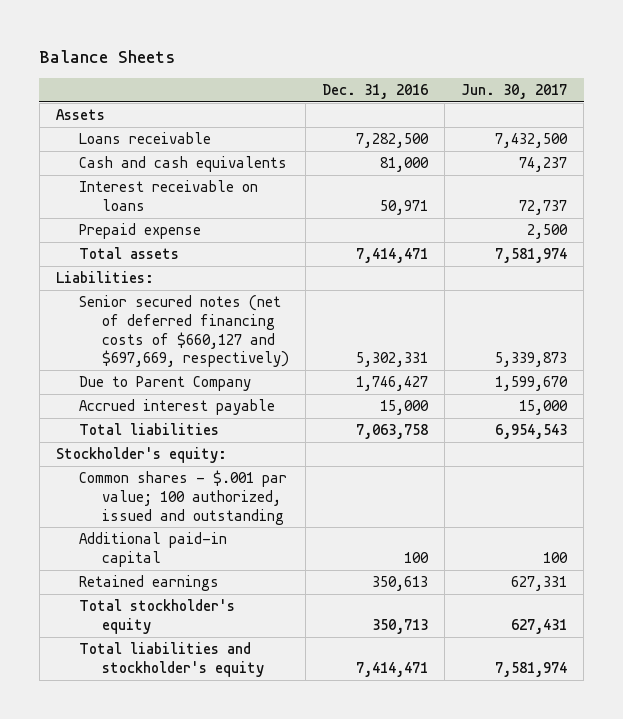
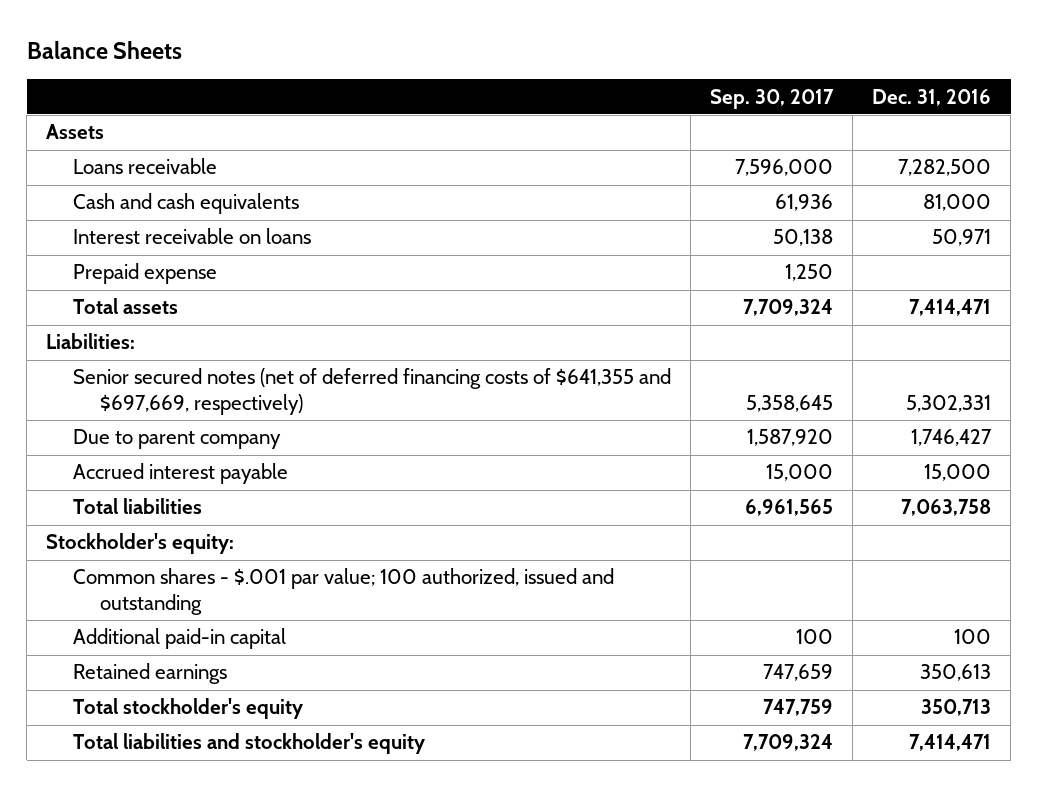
[461,84,568,100] Jun. 30, 2017 -> none
none -> [709,88,834,109] Sep. 30, 2017
[78,295,289,368] Senior secured notes (net of deferred financing costs of $660,127 and $697,669, respectively) -> [72,368,671,416] Senior secured notes (net of deferred financing costs of $641,355 and $697,669, respectively)
[78,376,251,392] Due to Parent Company -> [72,429,281,450] Due to parent company

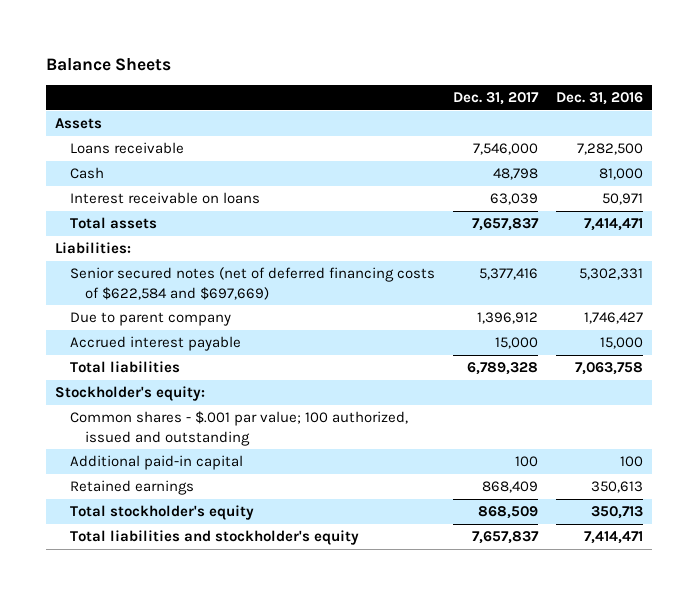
[709,88,834,109] Sep. 30, 2017 -> none
none -> [453,92,540,106] Dec. 31, 2017
[72,193,299,215] Cash and cash equivalents -> none
none -> [70,167,105,180] Cash
[72,263,217,285] Prepaid expense -> none
[72,368,671,416] Senior secured notes (net of deferred financing costs of $641,355 and $697,669, respectively) -> [70,267,436,300] Senior secured notes (net of deferred financing costs of $622,584 and $697,669)

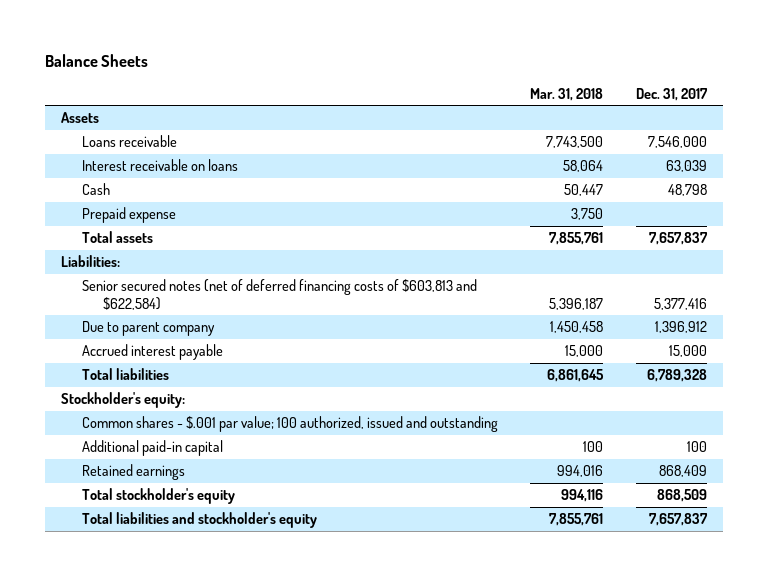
[556,92,644,106] Dec. 31, 2016 -> none
none -> [530,87,604,101] Mar. 31, 2018
[70,167,105,180] Cash -> [82,183,111,196] Cash
none -> [82,207,177,224] Prepaid expense
[70,267,436,300] Senior secured notes (net of deferred financing costs of $622,584 and $697,669) -> [82,279,478,310] Senior secured notes (net of deferred financing costs of $603,813 and $622,584)

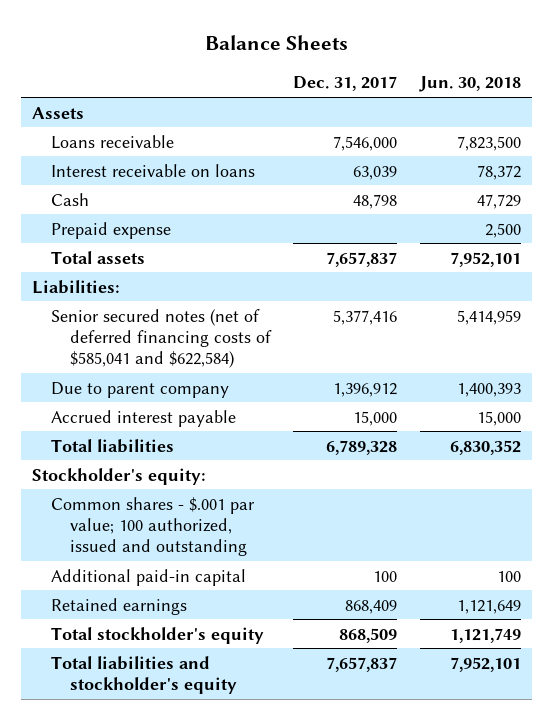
[530,87,604,101] Mar. 31, 2018 -> none
none -> [418,76,521,93] Jun. 30, 2018
[82,279,478,310] Senior secured notes (net of deferred financing costs of $603,813 and $622,584) -> [51,308,273,368] Senior secured notes (net of deferred financing costs of $585,041 and $622,584)

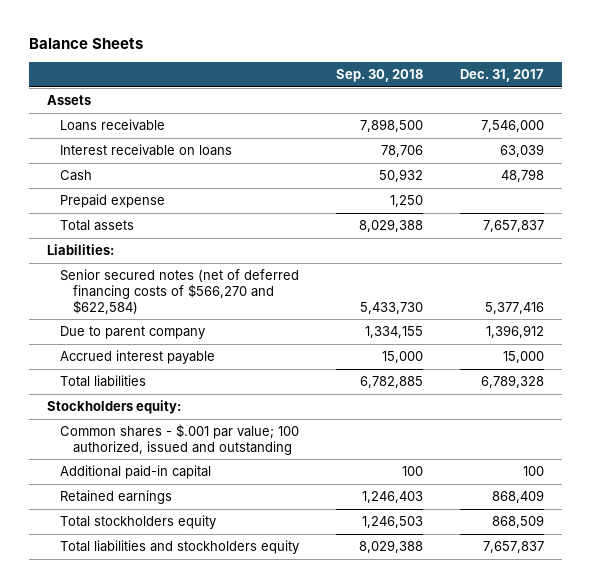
[418,76,521,93] Jun. 30, 2018 -> none
none -> [335,69,423,83] Sep. 30, 2018
[51,308,273,368] Senior secured notes (net of deferred financing costs of $585,041 and $622,584) -> [60,269,300,314] Senior secured notes (net of deferred financing costs of $566,270 and $622,584)
[32,467,207,485] Stockholder's equity: -> [47,400,182,415] Stockholders equity:
[51,626,265,644] Total stockholder's equity -> [60,515,217,530] Total stockholders equity
[51,655,238,694] Total liabilities and stockholder's equity -> [60,540,300,555] Total liabilities and stockholders equity

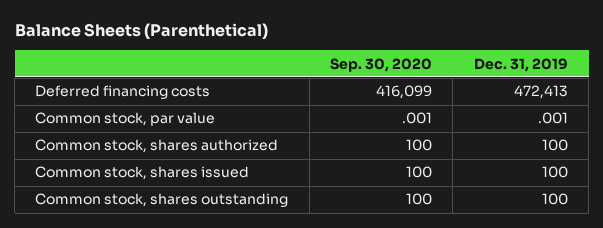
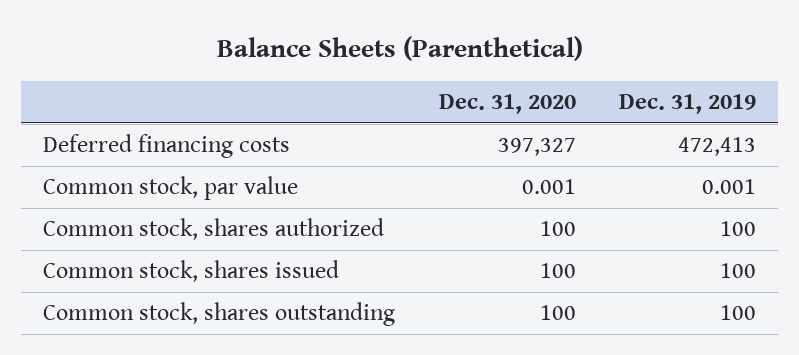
[330,57,433,72] Sep. 30, 2020 -> none
none -> [438,93,576,114] Dec. 31, 2020
[537,112,568,125] .001 -> [702,179,757,195] 0.001

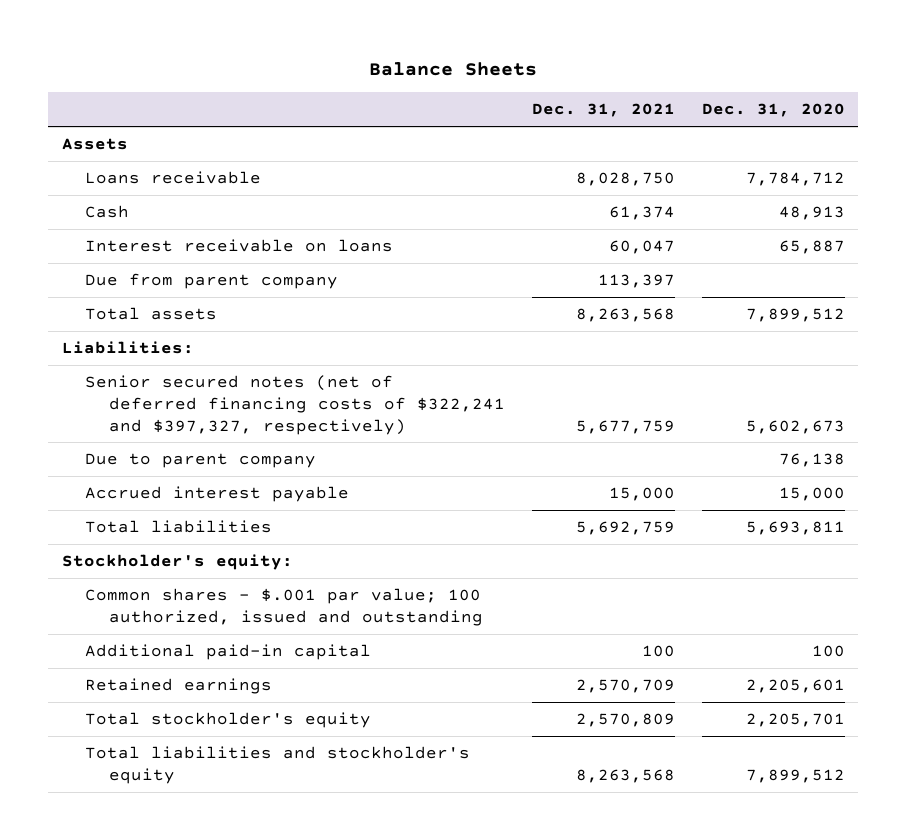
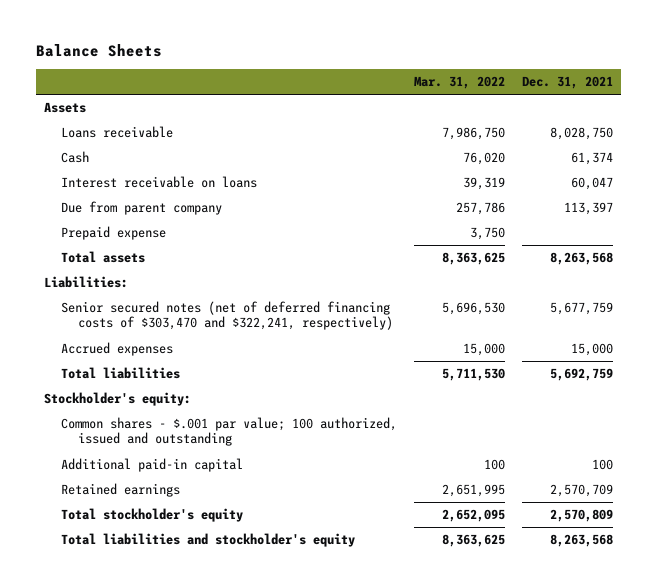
[701,103,845,118] Dec. 31, 2020 -> none
none -> [414,76,506,90] Mar. 31, 2022
none -> [61,226,167,241] Prepaid expense
[85,453,317,469] Due to parent company -> none
[85,486,350,503] Accrued interest payable -> none
[85,375,505,435] Senior secured notes (net of deferred financing costs of $322,241 and $397,327, respectively) -> [61,301,393,331] Senior secured notes (net of deferred financing costs of $303,470 and $322,241, respectively)
none -> [61,342,174,357] Accrued expenses

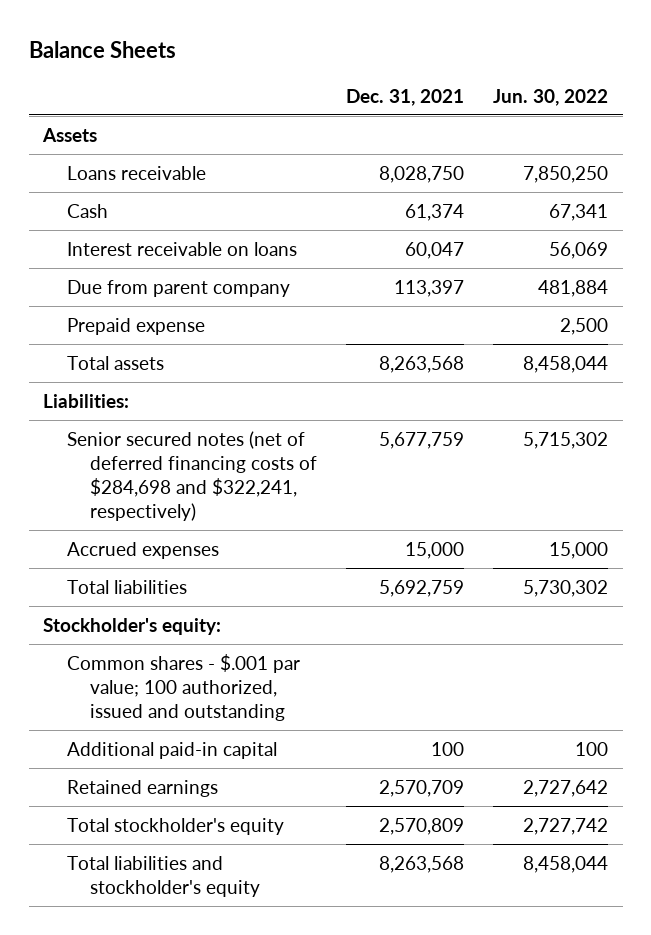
[414,76,506,90] Mar. 31, 2022 -> none
none -> [493,88,609,106] Jun. 30, 2022
[61,301,393,331] Senior secured notes (net of deferred financing costs of $303,470 and $322,241, respectively) -> [66,430,318,521] Senior secured notes (net of deferred financing costs of $284,698 and $322,241, respectively)

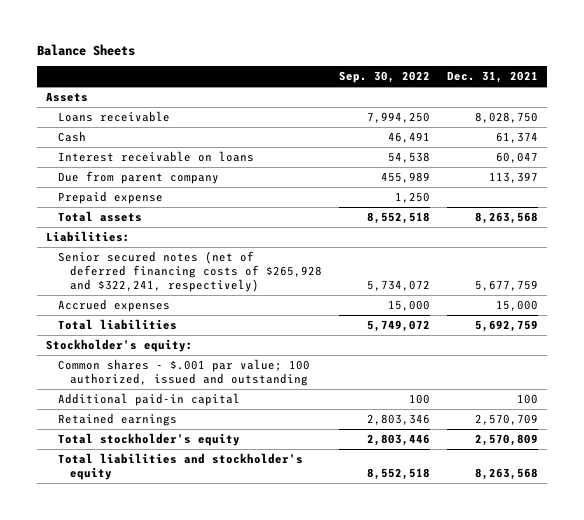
[493,88,609,106] Jun. 30, 2022 -> none
none -> [339,71,431,84] Sep. 30, 2022
[66,430,318,521] Senior secured notes (net of deferred financing costs of $284,698 and $322,241, respectively) -> [57,251,323,292] Senior secured notes (net of deferred financing costs of $265,928 and $322,241, respectively)

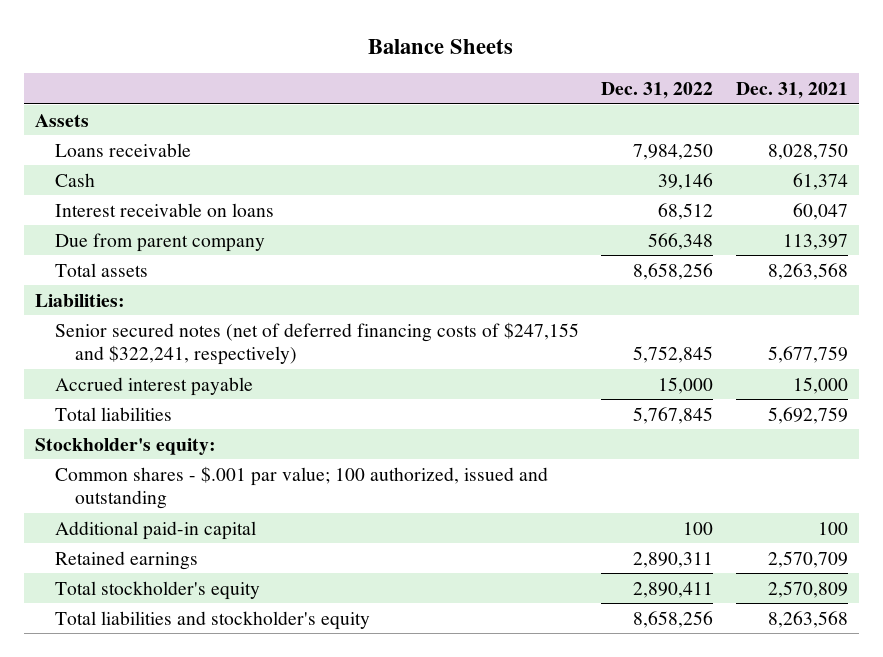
[339,71,431,84] Sep. 30, 2022 -> none
none -> [601,81,714,99] Dec. 31, 2022
[57,191,163,205] Prepaid expense -> none
[57,299,170,313] Accrued expenses -> none
[57,251,323,292] Senior secured notes (net of deferred financing costs of $265,928 and $322,241, respectively) -> [54,321,579,366] Senior secured notes (net of deferred financing costs of $247,155 and $322,241, respectively)
none -> [54,376,253,396] Accrued interest payable

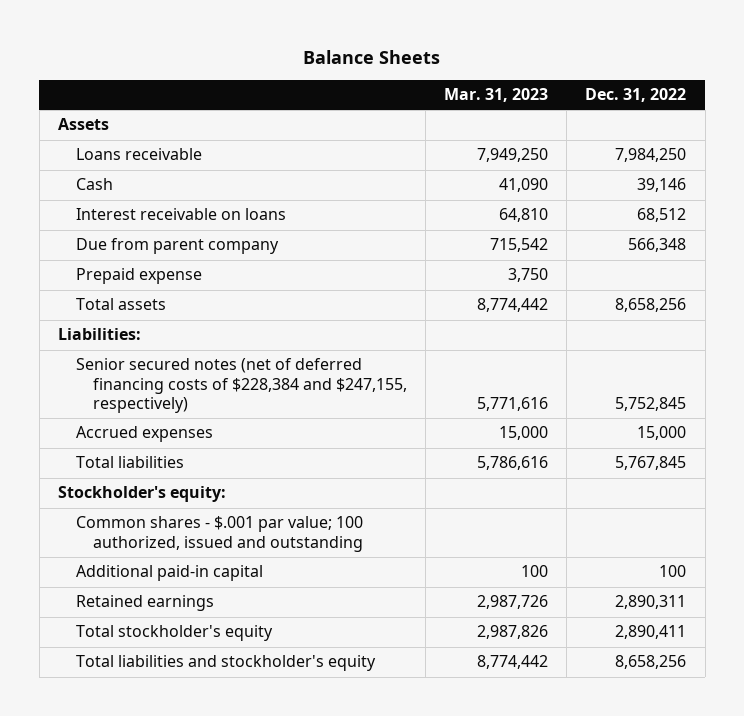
[735,81,848,99] Dec. 31, 2021 -> none
none -> [444,88,549,103] Mar. 31, 2023
none -> [75,268,202,285] Prepaid expense
[54,376,253,396] Accrued interest payable -> none
[54,321,579,366] Senior secured notes (net of deferred financing costs of $247,155 and $322,241, respectively) -> [75,358,408,414] Senior secured notes (net of deferred financing costs of $228,384 and $247,155, respectively)
none -> [75,426,213,443] Accrued expenses

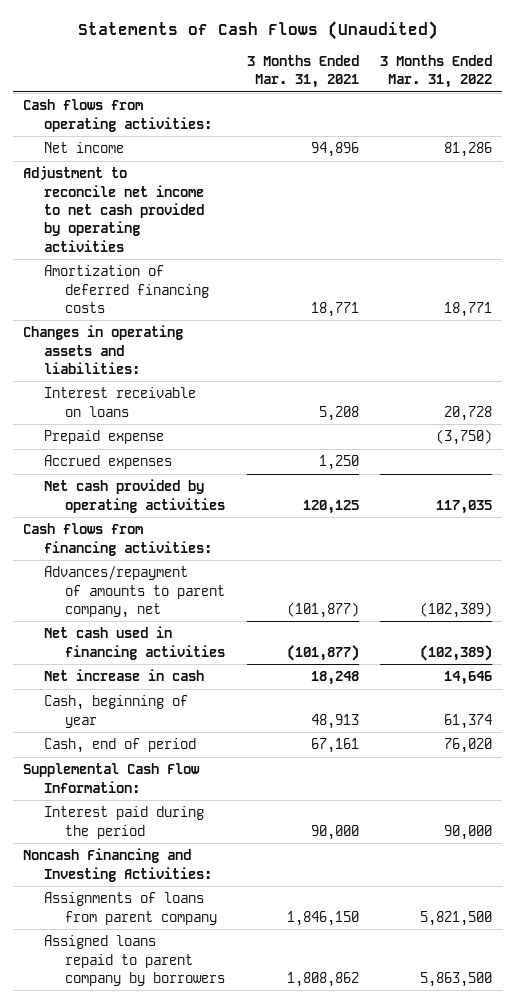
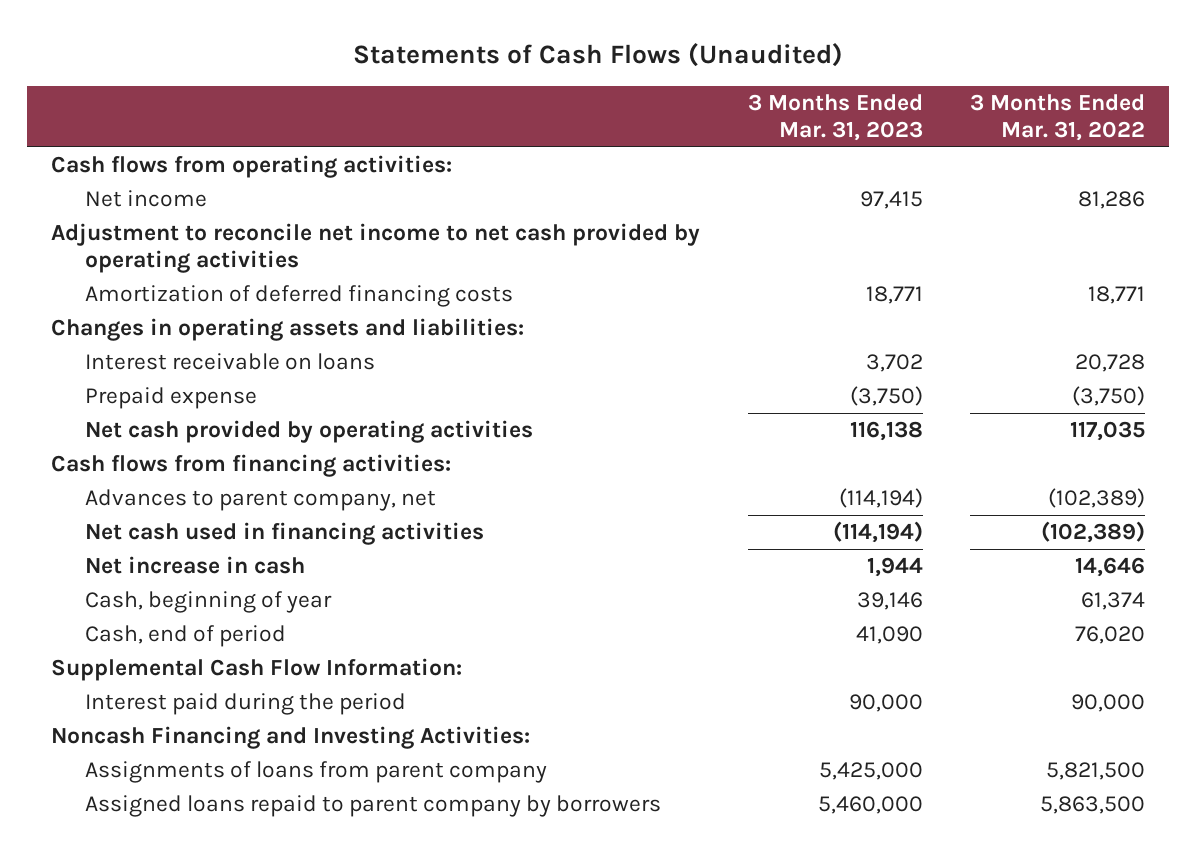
[246,55,359,89] 3 Months Ended Mar. 31, 2021 -> none
none -> [747,93,923,142] 3 Months Ended Mar. 31, 2023
[44,455,173,470] Accrued expenses -> none
[44,566,226,618] Advances/repayment of amounts to parent company, net -> [84,489,436,512] Advances to parent company, net

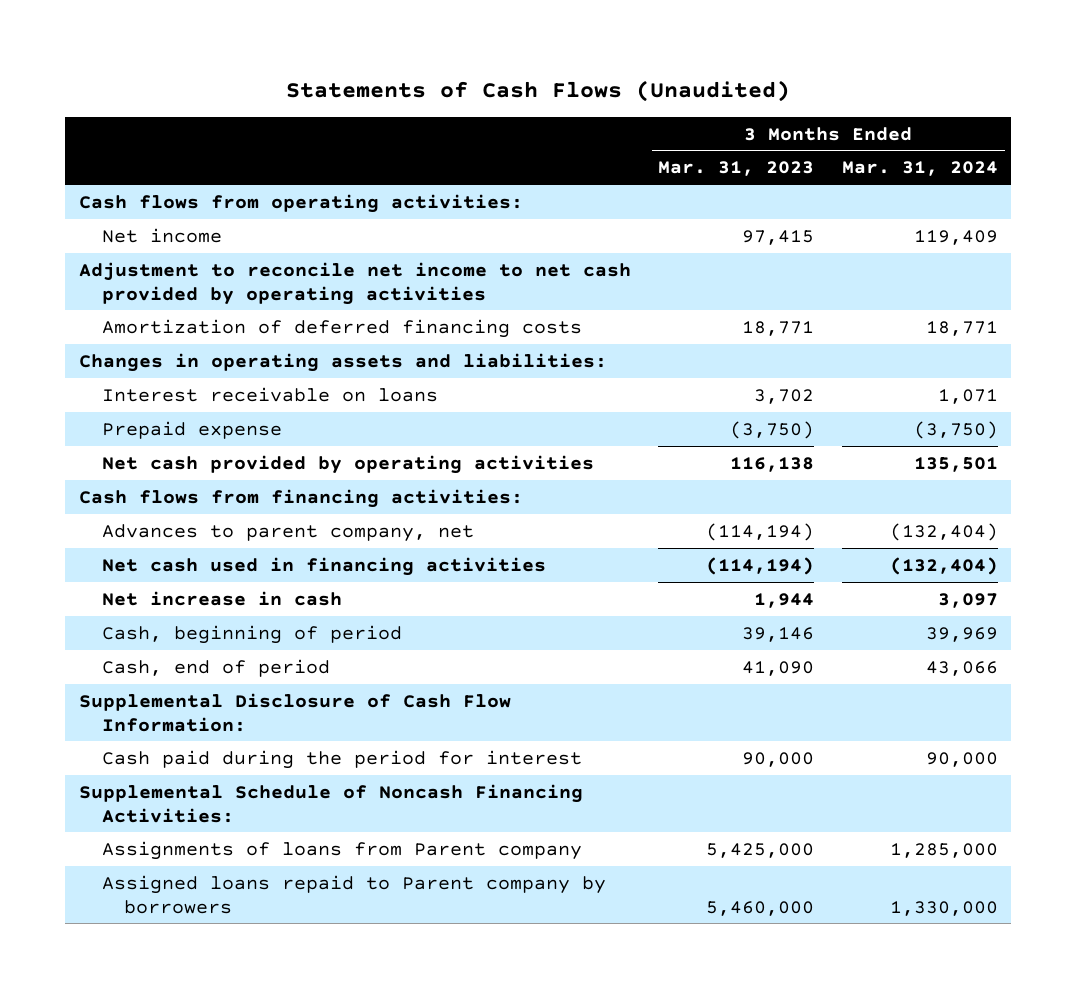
[970,93,1146,142] 3 Months Ended Mar. 31, 2022 -> none
none -> [841,161,998,177] Mar. 31, 2024
[84,591,332,614] Cash, beginning of year -> [101,624,402,644] Cash, beginning of period
[50,658,462,682] Supplemental Cash Flow Information: -> [79,692,512,732] Supplemental Disclosure of Cash Flow Information:
[84,693,406,716] Interest paid during the period -> [101,749,582,769] Cash paid during the period for interest
[50,726,530,750] Noncash Financing and Investing Activities: -> [79,783,584,823] Supplemental Schedule of Noncash Financing Activities:
[84,761,547,784] Assignments of loans from parent company -> [101,840,582,860] Assignments of loans from Parent company
[84,795,661,818] Assigned loans repaid to parent company by borrowers -> [101,874,606,914] Assigned loans repaid to Parent company by borrowers

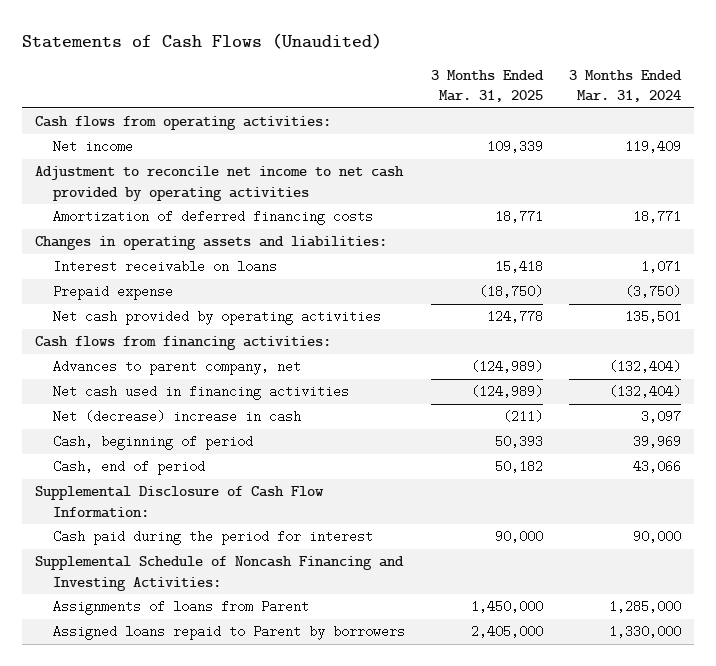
[658,161,815,177] Mar. 31, 2023 -> none
none -> [431,69,545,103] 3 Months Ended Mar. 31, 2025
[101,590,342,606] Net increase in cash -> [52,410,301,424] Net (decrease) increase in cash
[79,783,584,823] Supplemental Schedule of Noncash Financing Activities: -> [34,556,404,591] Supplemental Schedule of Noncash Financing and Investing Activities:
[101,840,582,860] Assignments of loans from Parent company -> [52,600,309,616] Assignments of loans from Parent
[101,874,606,914] Assigned loans repaid to Parent company by borrowers -> [52,625,405,641] Assigned loans repaid to Parent by borrowers

